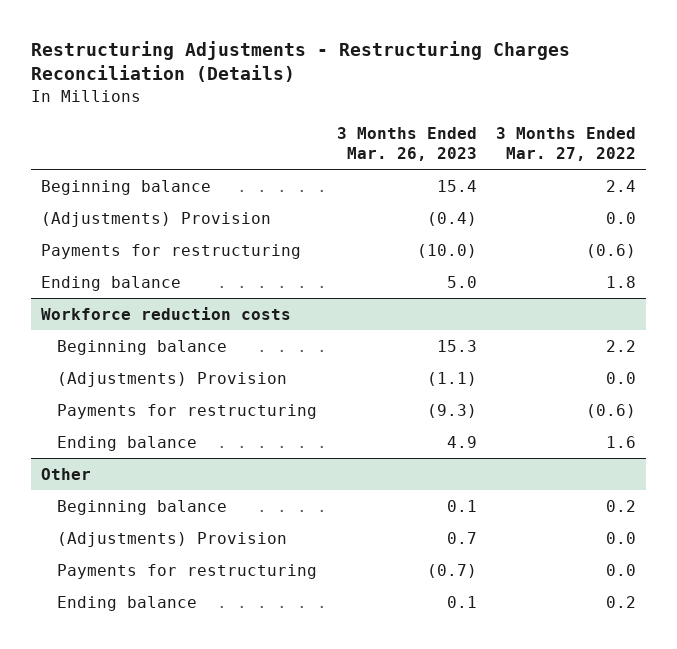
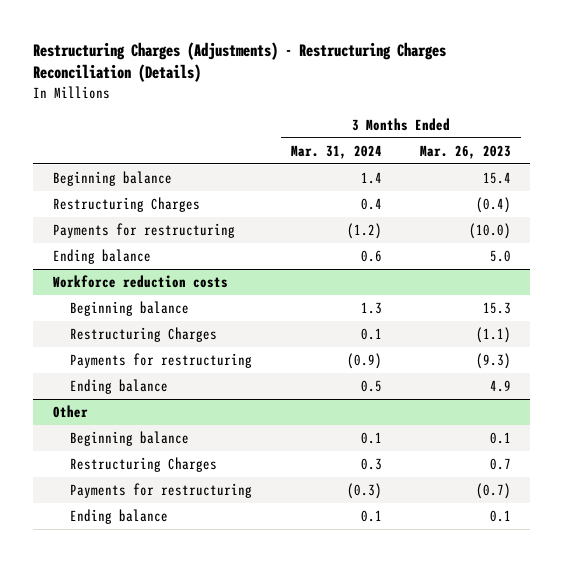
[31,40,571,83] Restructuring Adjustments - Restructuring Charges Reconciliation (Details) -> [33,41,447,83] Restructuring Charges (Adjustments) - Restructuring Charges Reconciliation (Details)
[495,127,636,161] 3 Months Ended Mar. 27, 2022 -> none
none -> [290,144,382,159] Mar. 31, 2024
[40,211,271,227] (Adjustments) Provision -> none
none -> [52,197,200,213] Restructuring Charges
[57,371,288,387] (Adjustments) Provision -> none
none -> [69,327,217,343] Restructuring Charges
[57,531,288,547] (Adjustments) Provision -> none
none -> [69,457,217,473] Restructuring Charges

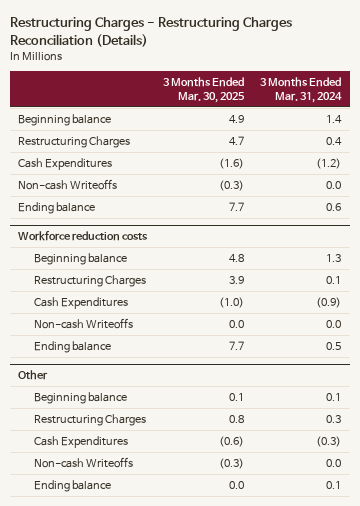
[33,41,447,83] Restructuring Charges (Adjustments) - Restructuring Charges Reconciliation (Details) -> [10,17,293,47] Restructuring Charges - Restructuring Charges Reconciliation (Details)
[420,144,512,159] Mar. 26, 2023 -> none
none -> [163,76,246,103] 3 Months Ended Mar. 30, 2025
[52,223,235,239] Payments for restructuring -> [18,157,113,170] Cash Expenditures
none -> [18,178,118,190] Non-cash Writeoffs
[69,353,252,369] Payments for restructuring -> [33,296,128,309] Cash Expenditures
none -> [33,317,133,329] Non-cash Writeoffs
[69,483,252,499] Payments for restructuring -> [33,435,128,448] Cash Expenditures
none -> [33,456,133,468] Non-cash Writeoffs

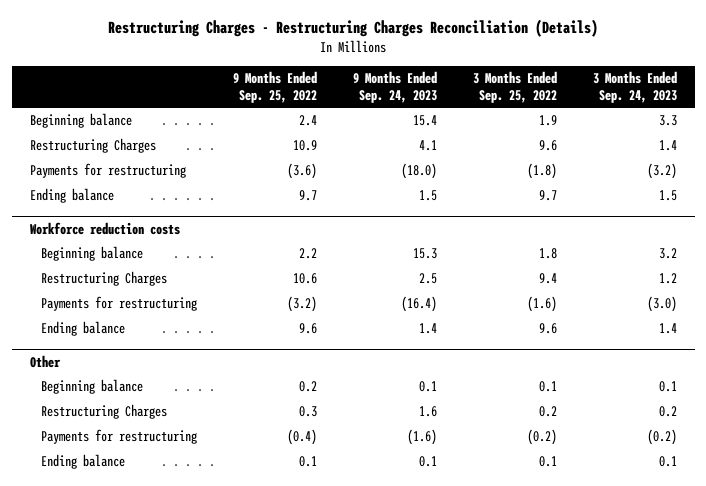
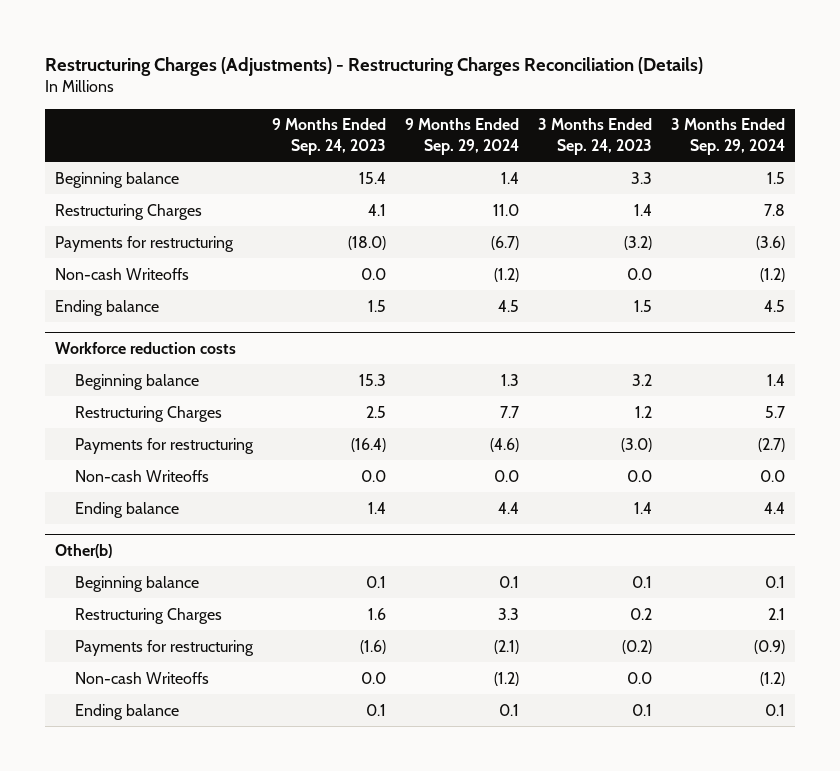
[108,19,599,38] Restructuring Charges - Restructuring Charges Reconciliation (Details) -> [45,56,704,76] Restructuring Charges (Adjustments) - Restructuring Charges Reconciliation (Details)
[232,70,317,103] 9 Months Ended Sep. 25, 2022 -> none
[472,70,557,103] 3 Months Ended Sep. 25, 2022 -> none
none -> [405,118,520,156] 9 Months Ended Sep. 29, 2024
none -> [671,118,786,156] 3 Months Ended Sep. 29, 2024
none -> [54,267,189,280] Non-cash Writeoffs
none -> [74,469,209,482] Non-cash Writeoffs
[29,354,61,368] Other -> [54,544,112,559] Other(b)
none -> [74,671,209,684] Non-cash Writeoffs

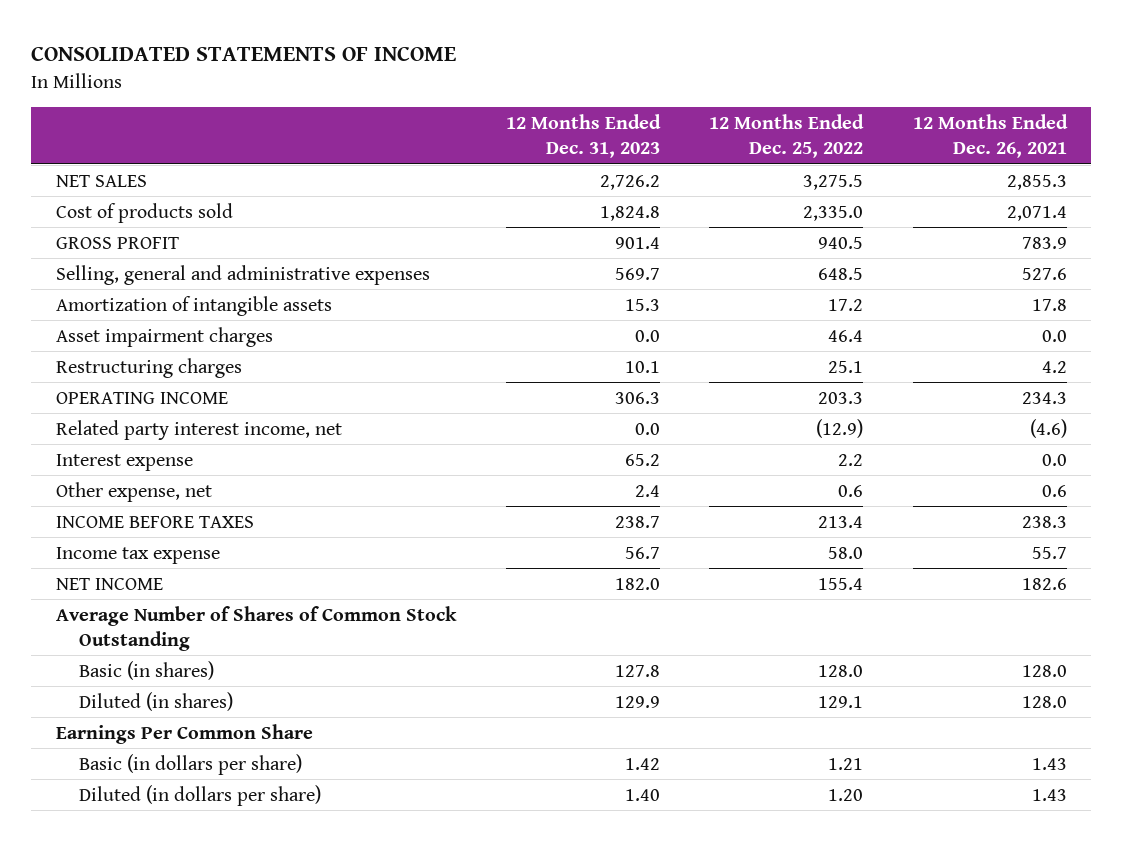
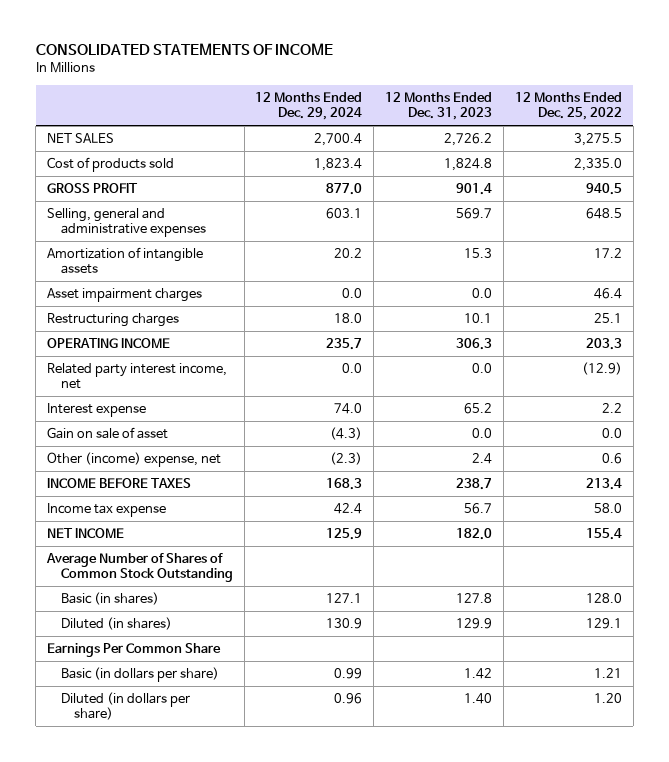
[912,113,1068,158] 12 Months Ended Dec. 26, 2021 -> none
none -> [255,92,363,121] 12 Months Ended Dec. 29, 2024
none -> [47,426,169,439] Gain on sale of asset
[56,481,213,502] Other expense, net -> [47,451,222,467] Other (income) expense, net

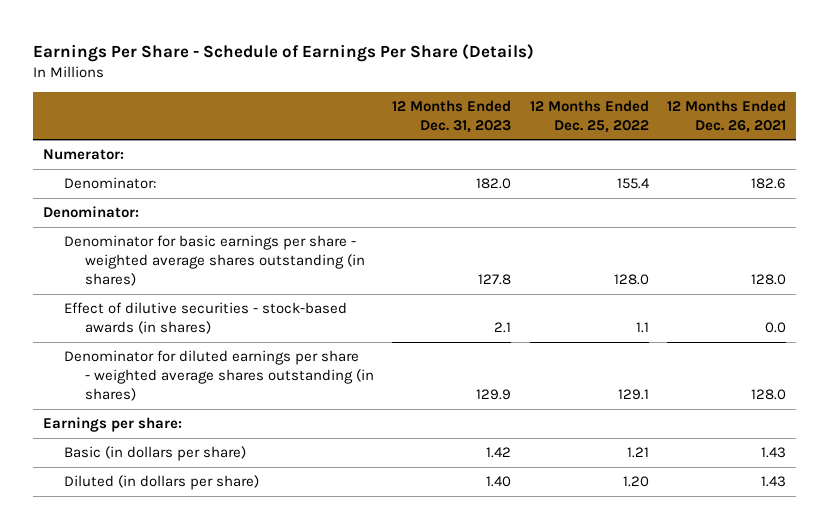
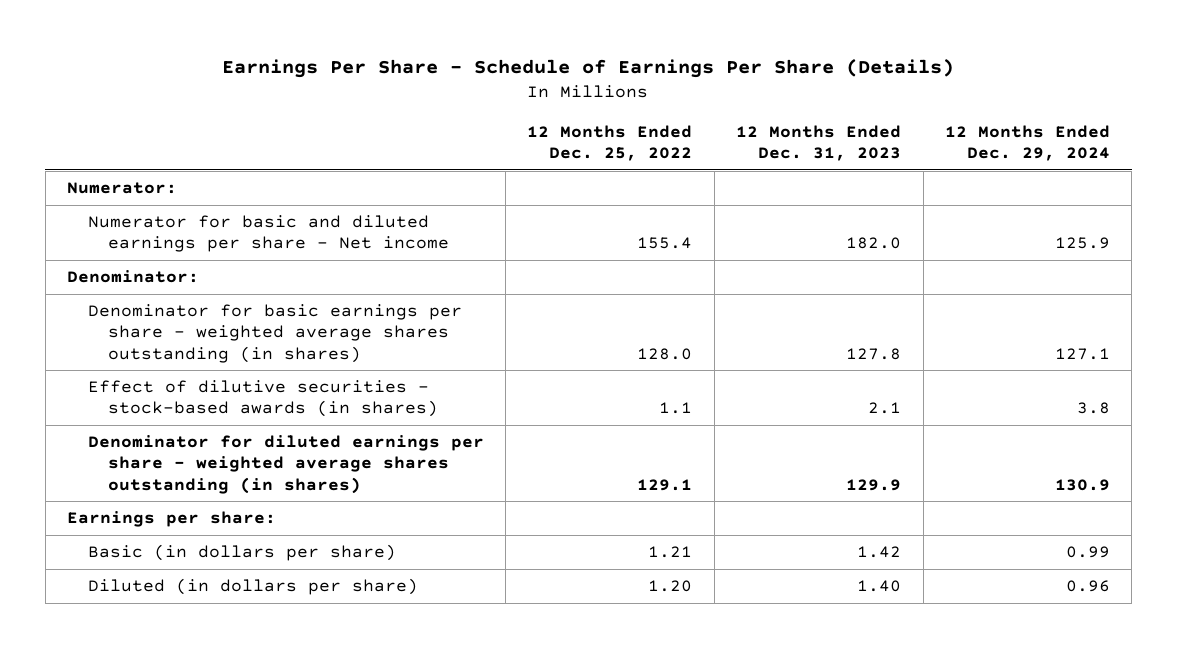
[667,99,787,133] 12 Months Ended Dec. 26, 2021 -> none
none -> [944,124,1110,162] 12 Months Ended Dec. 29, 2024
[63,177,156,190] Denominator: -> [87,215,450,253] Numerator for basic and diluted earnings per share - Net income

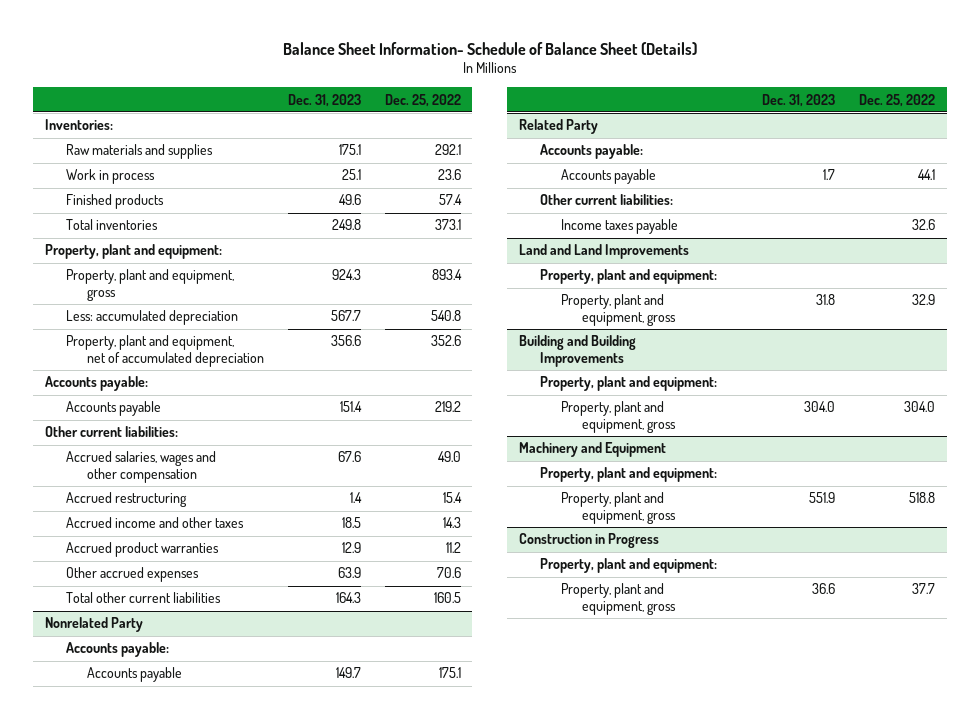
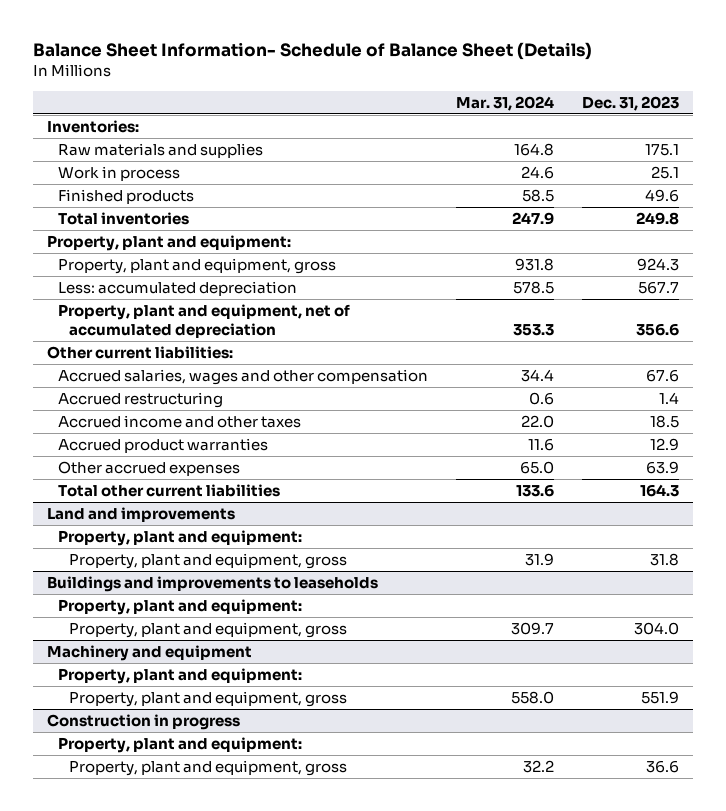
[384,93,461,107] Dec. 25, 2022 -> none
none -> [456,95,555,111] Mar. 31, 2024
[45,376,149,392] Accounts payable: -> none
[65,401,161,417] Accounts payable -> none
[45,617,144,633] Nonrelated Party -> none
[65,642,169,658] Accounts payable: -> none
[86,667,182,683] Accounts payable -> none
[519,119,599,135] Related Party -> none
[540,144,644,160] Accounts payable: -> none
[560,169,656,185] Accounts payable -> none
[540,194,674,206] Other current liabilities: -> none
[560,219,678,235] Income taxes payable -> none
[519,244,690,260] Land and Land Improvements -> [46,507,235,523] Land and improvements
[519,335,637,368] Building and Building Improvements -> [46,576,378,593] Buildings and improvements to leaseholds
[519,442,667,458] Machinery and Equipment -> [46,645,252,662] Machinery and equipment
[519,533,660,549] Construction in Progress -> [46,714,240,731] Construction in progress

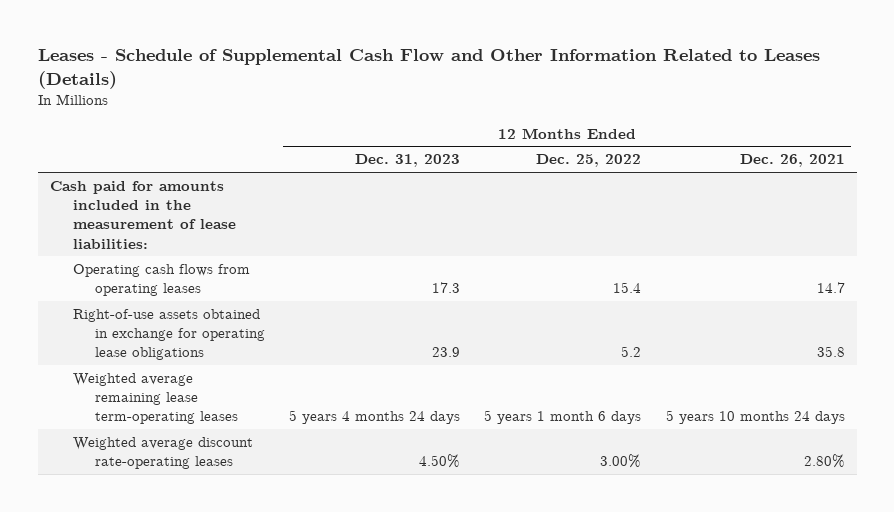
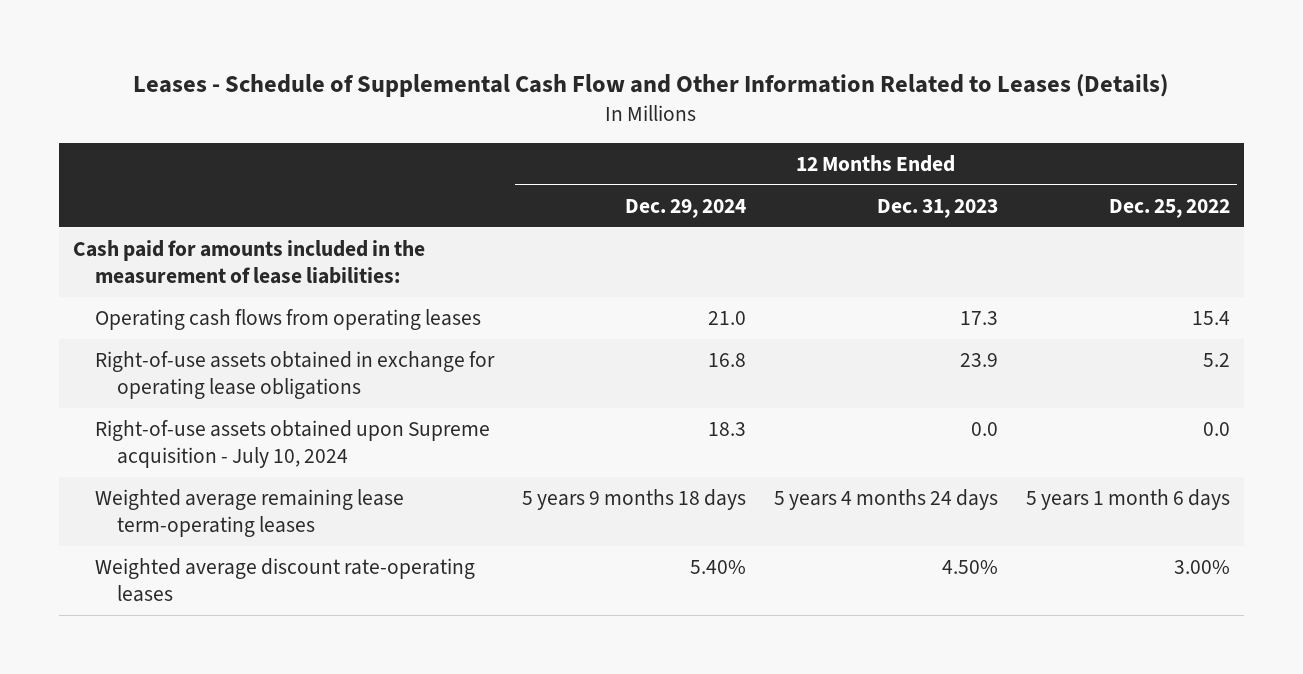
[739,154,845,168] Dec. 26, 2021 -> none
none -> [624,198,746,218] Dec. 29, 2024
none -> [94,420,490,468] Right-of-use assets obtained upon Supreme acquisition - July 10, 2024

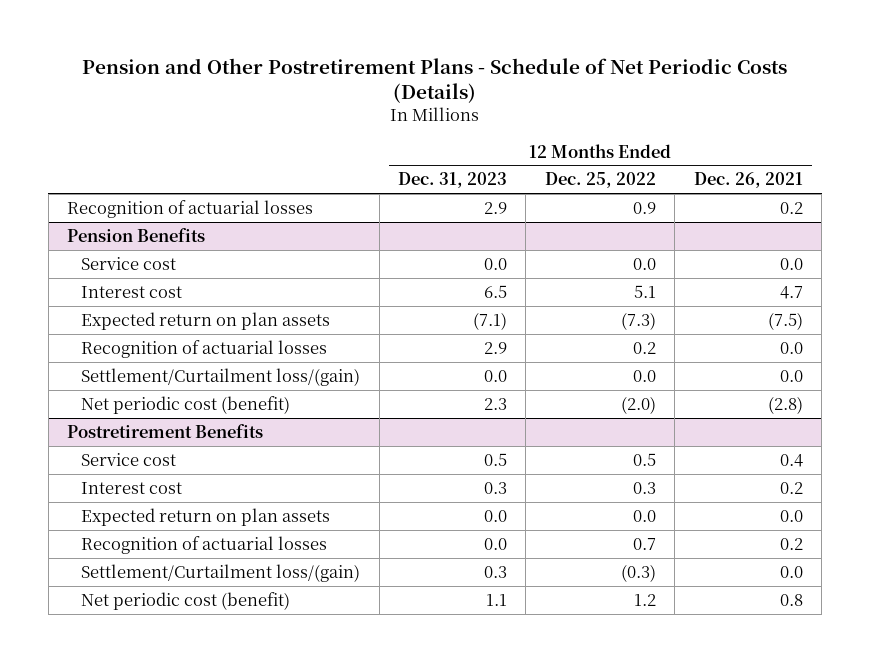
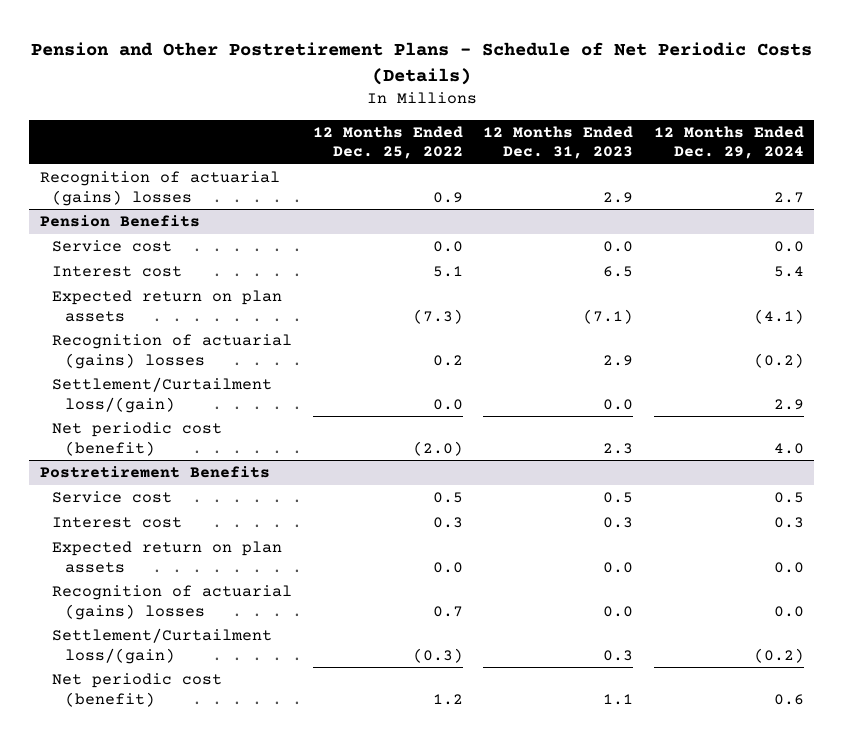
[693,172,803,189] Dec. 26, 2021 -> none
none -> [653,125,804,160] 12 Months Ended Dec. 29, 2024
[67,199,314,218] Recognition of actuarial losses -> [39,171,280,206] Recognition of actuarial (gains) losses
[81,339,328,358] Recognition of actuarial losses -> [52,334,293,369] Recognition of actuarial (gains) losses
[81,535,328,554] Recognition of actuarial losses -> [52,585,293,620] Recognition of actuarial (gains) losses

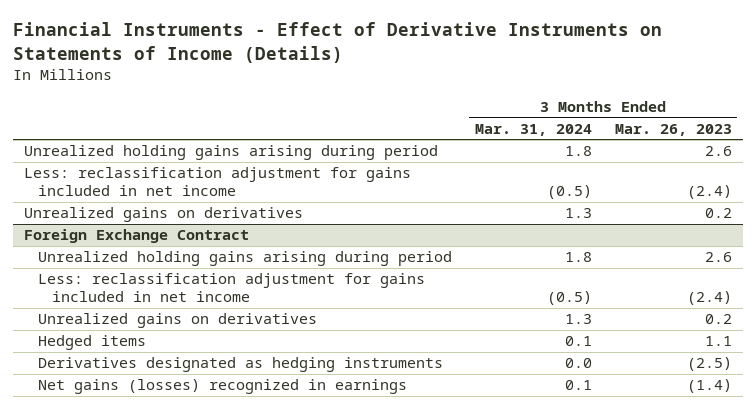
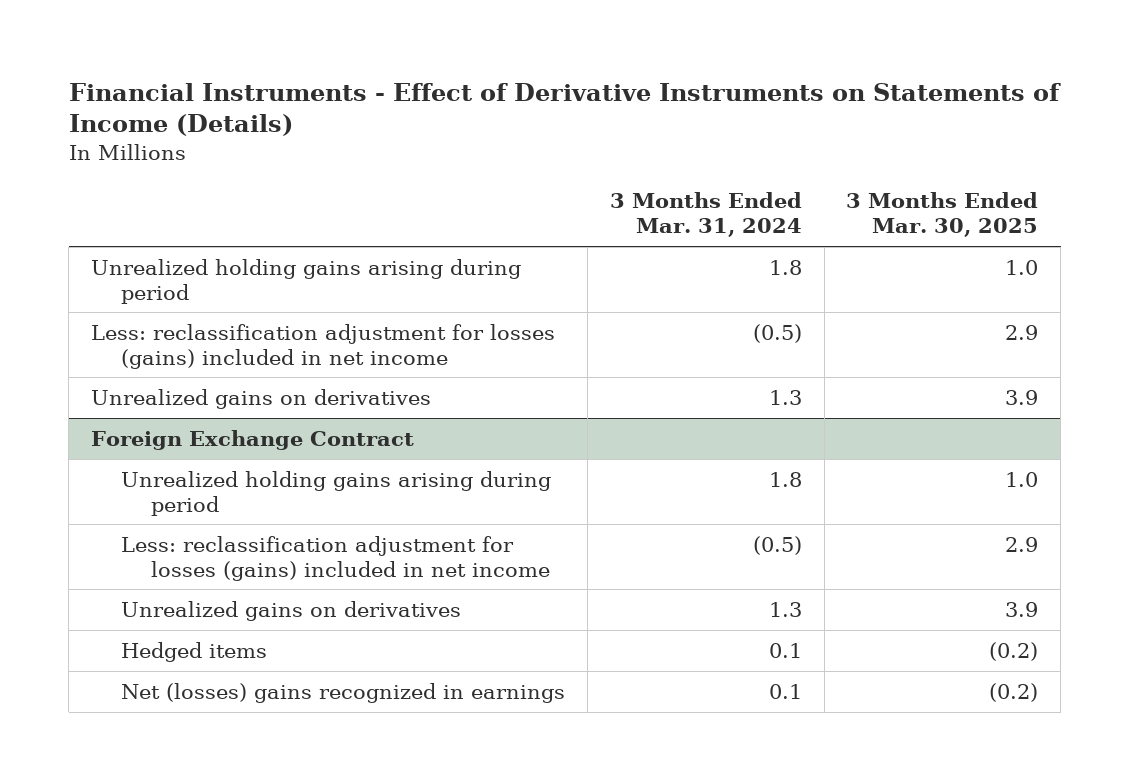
[614,123,732,136] Mar. 26, 2023 -> none
none -> [846,192,1039,238] 3 Months Ended Mar. 30, 2025
[24,167,412,197] Less: reclassification adjustment for gains included in net income -> [91,323,556,369] Less: reclassification adjustment for losses (gains) included in net income
[38,273,426,303] Less: reclassification adjustment for gains included in net income -> [120,535,550,581] Less: reclassification adjustment for losses (gains) included in net income
[38,357,444,373] Derivatives designated as hedging instruments -> none
[38,379,408,395] Net gains (losses) recognized in earnings -> [120,682,565,703] Net (losses) gains recognized in earnings

